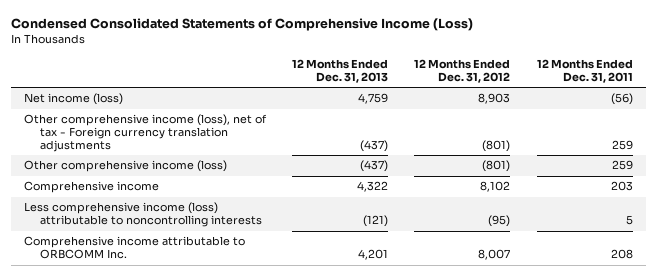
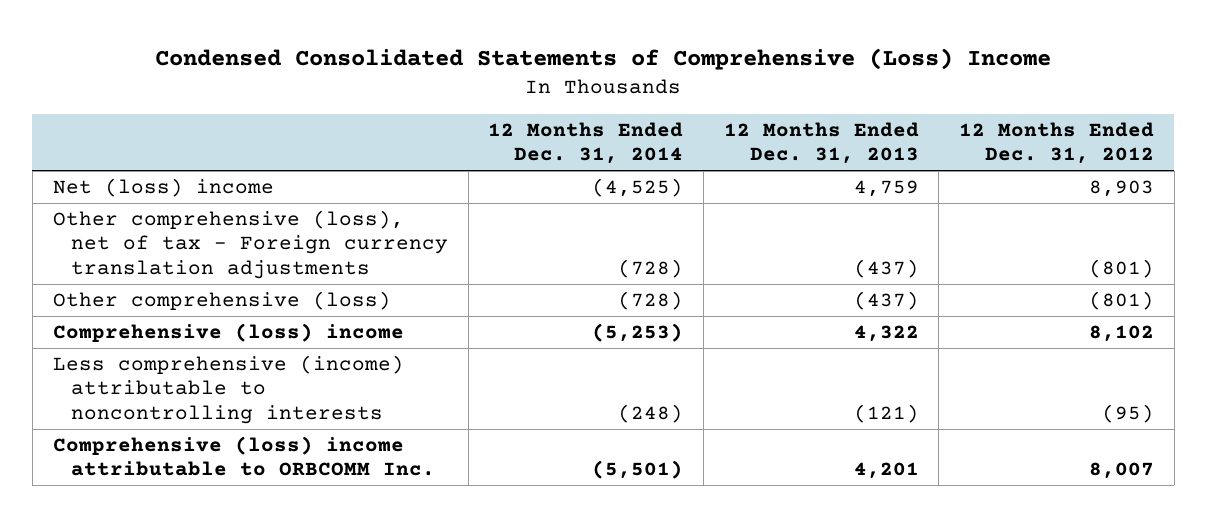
[10,17,473,31] Condensed Consolidated Statements of Comprehensive Income (Loss) -> [155,47,1052,70] Condensed Consolidated Statements of Comprehensive (Loss) Income
[536,59,633,84] 12 Months Ended Dec. 31, 2011 -> none
none -> [488,121,684,165] 12 Months Ended Dec. 31, 2014
[23,93,123,106] Net income (loss) -> [52,177,274,197] Net (loss) income
[23,114,267,153] Other comprehensive income (loss), net of tax - Foreign currency translation adjustments -> [52,209,448,279] Other comprehensive (loss), net of tax - Foreign currency translation adjustments
[23,160,227,173] Other comprehensive income (loss) -> [52,290,391,310] Other comprehensive (loss)
[23,181,159,194] Comprehensive income -> [52,322,404,342] Comprehensive (loss) income
[23,202,262,228] Less comprehensive income (loss) attributable to noncontrolling interests -> [52,354,404,424] Less comprehensive (income) attributable to noncontrolling interests
[23,236,245,260] Comprehensive income attributable to ORBCOMM Inc. -> [52,435,435,477] Comprehensive (loss) income attributable to ORBCOMM Inc.

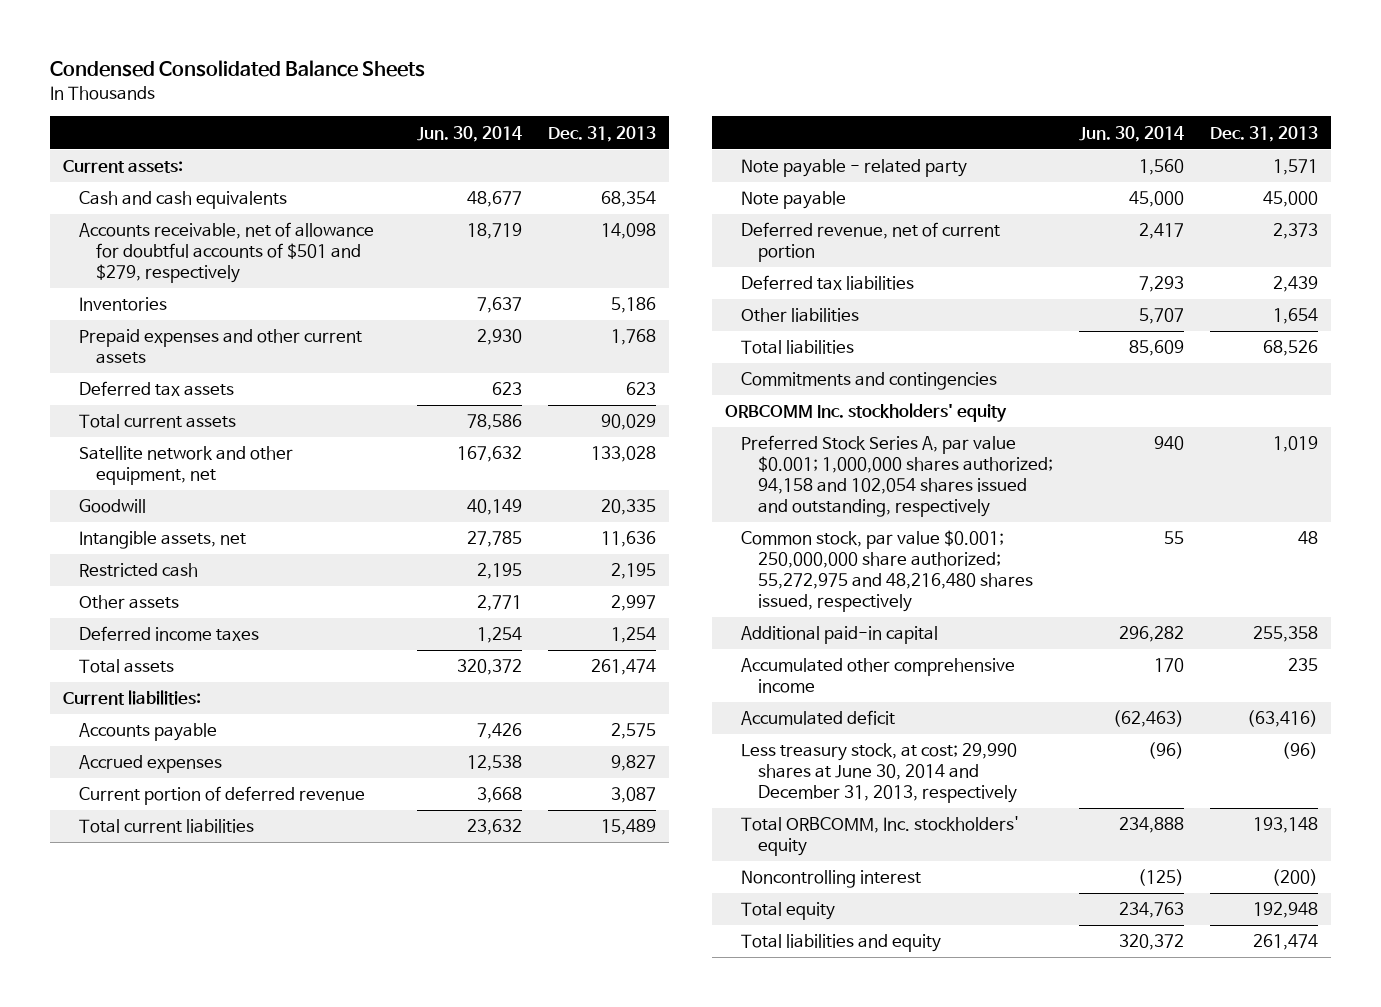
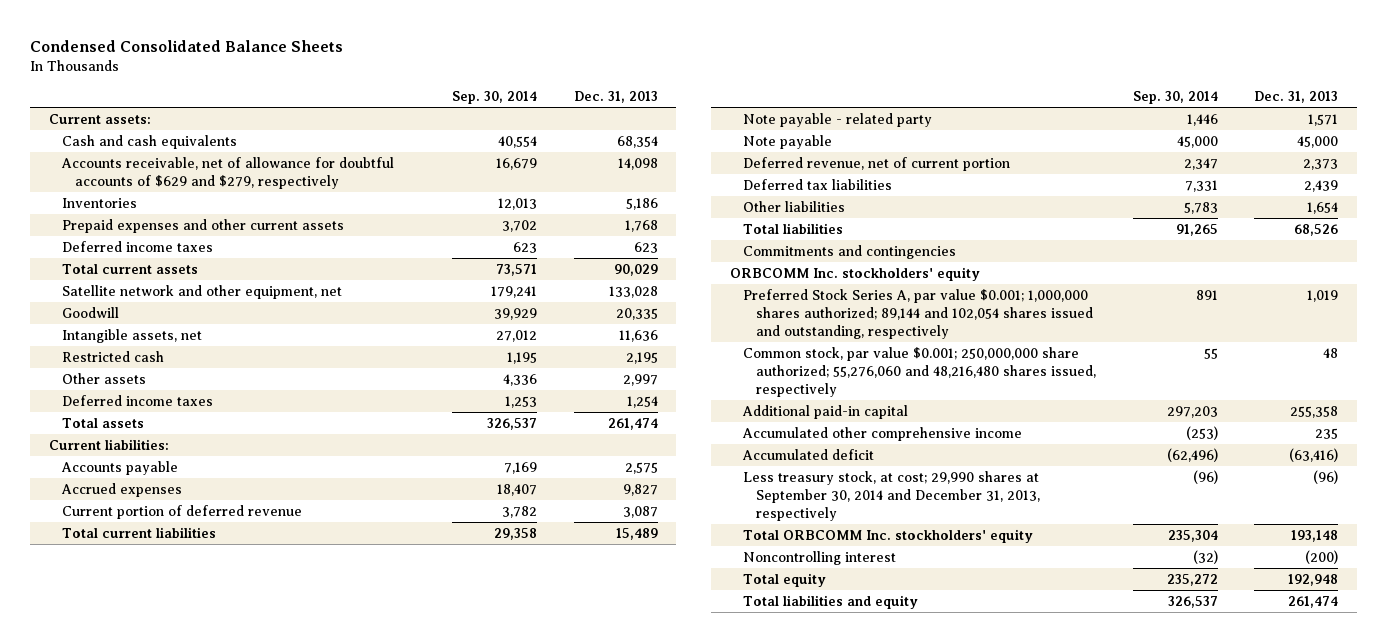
[417,125,523,142] Jun. 30, 2014 -> none
none -> [451,91,537,105] Sep. 30, 2014
[79,222,375,283] Accounts receivable, net of allowance for doubtful accounts of $501 and $279, respectively -> [60,156,394,189] Accounts receivable, net of allowance for doubtful accounts of $629 and $279, respectively
[79,381,235,397] Deferred tax assets -> [61,240,213,252] Deferred income taxes
[741,435,1053,517] Preferred Stock Series A, par value $0.001; 1,000,000 shares authorized; 94,158 and 102,054 shares issued and outstanding, respectively -> [742,288,1093,340] Preferred Stock Series A, par value $0.001; 1,000,000 shares authorized; 89,144 and 102,054 shares issued and outstanding, respectively
[741,530,1033,612] Common stock, par value $0.001; 250,000,000 share authorized; 55,272,975 and 48,216,480 shares issued, respectively -> [742,346,1096,398] Common stock, par value $0.001; 250,000,000 share authorized; 55,276,060 and 48,216,480 shares issued, respectively
[741,743,1018,803] Less treasury stock, at cost; 29,990 shares at June 30, 2014 and December 31, 2013, respectively -> [742,470,1040,522] Less treasury stock, at cost; 29,990 shares at September 30, 2014 and December 31, 2013, respectively
[741,816,1020,857] Total ORBCOMM, Inc. stockholders' equity -> [742,528,1033,543] Total ORBCOMM Inc. stockholders' equity

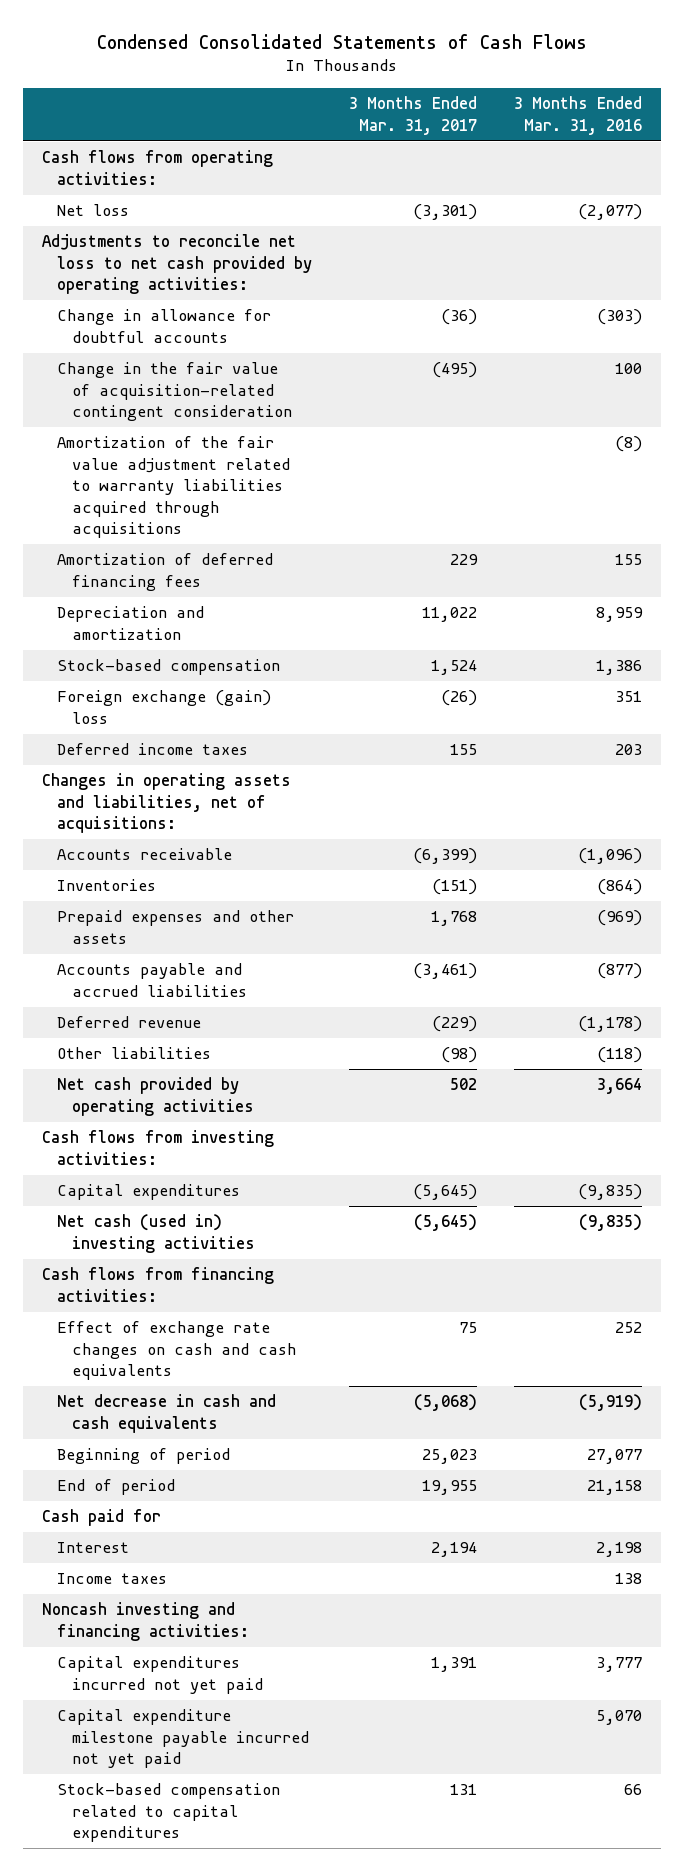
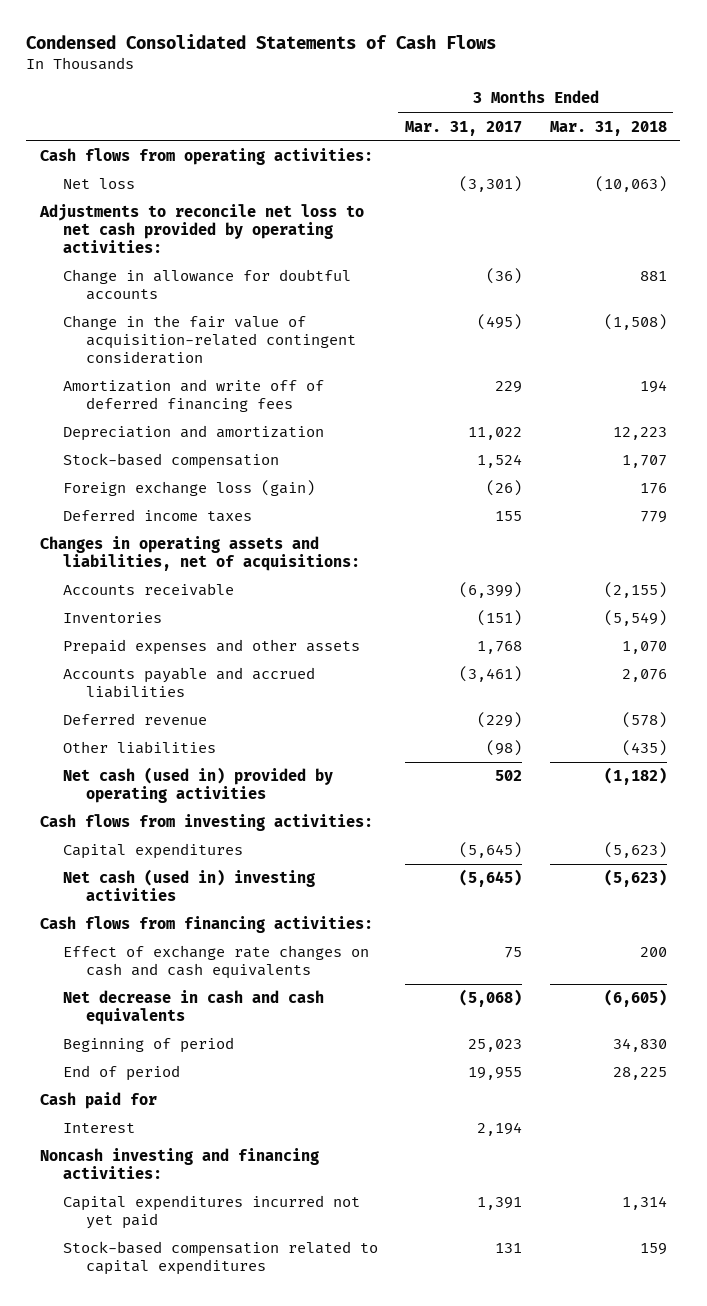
[514,96,643,135] 3 Months Ended Mar. 31, 2016 -> none
none -> [549,120,667,136] Mar. 31, 2018
[56,436,291,538] Amortization of the fair value adjustment related to warranty liabilities acquired through acquisitions -> none
[56,553,273,591] Amortization of deferred financing fees -> [62,379,324,413] Amortization and write off of deferred financing fees
[56,690,271,724] Foreign exchange (gain) loss -> [62,480,315,497] Foreign exchange loss (gain)
[56,1077,255,1116] Net cash provided by operating activities -> [62,767,333,804] Net cash (used in) provided by operating activities
[56,1573,167,1585] Income taxes -> none
[56,1709,310,1769] Capital expenditure milestone payable incurred not yet paid -> none

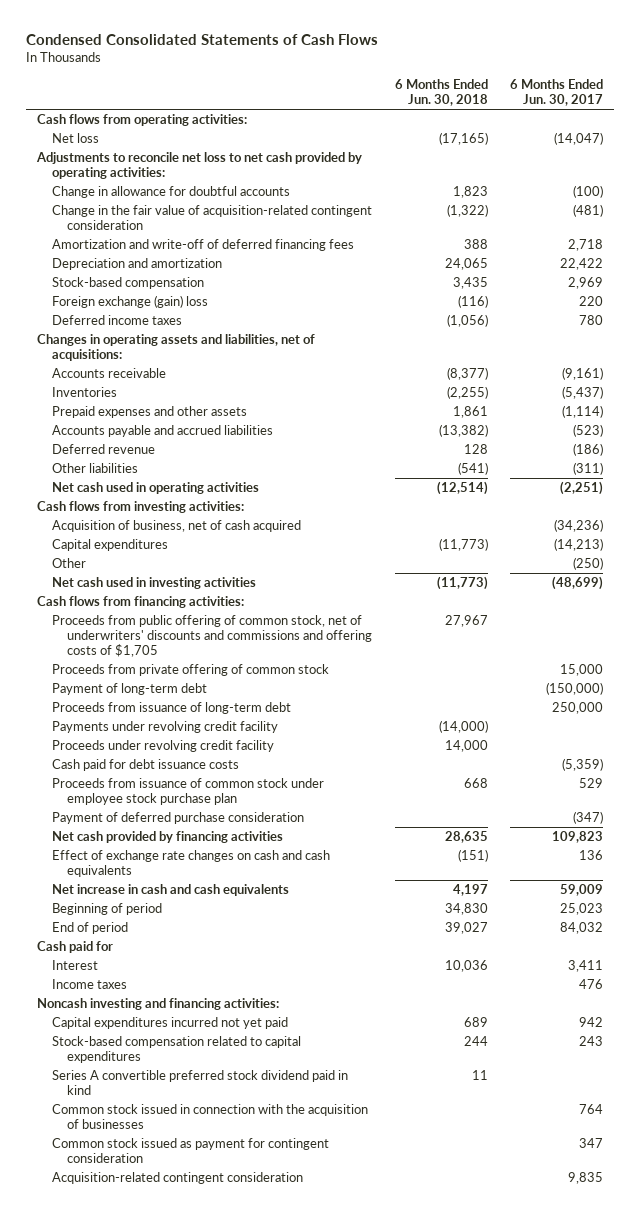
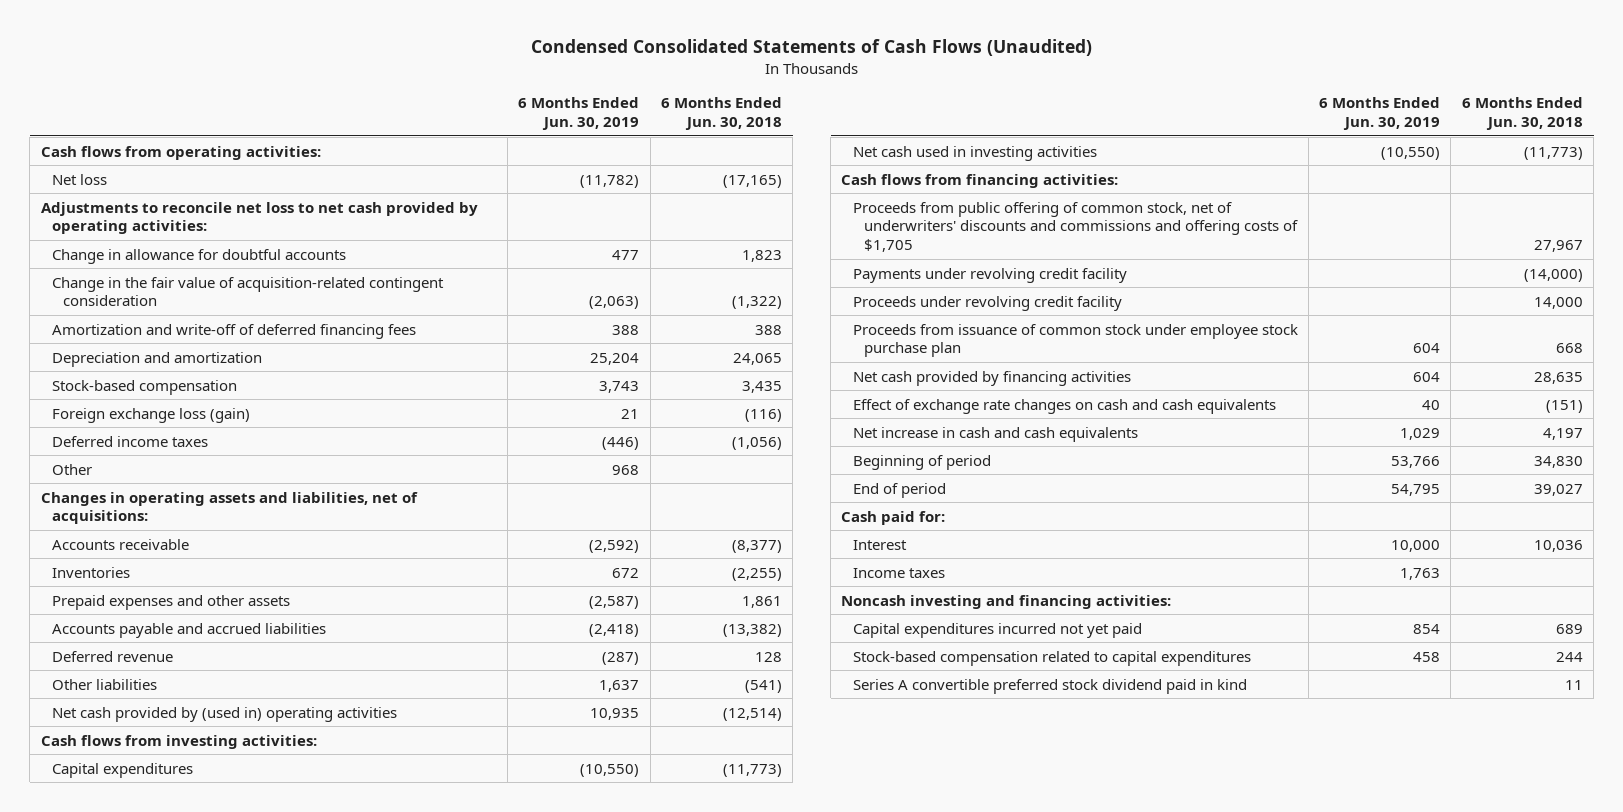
[25,34,378,46] Condensed Consolidated Statements of Cash Flows -> [530,39,1092,57] Condensed Consolidated Statements of Cash Flows (Unaudited)
[510,78,604,106] 6 Months Ended Jun. 30, 2017 -> none
none -> [518,97,640,131] 6 Months Ended Jun. 30, 2019
[52,295,209,309] Foreign exchange (gain) loss -> [51,407,250,423] Foreign exchange loss (gain)
[52,558,87,569] Other -> [51,463,92,475] Other
[52,482,260,495] Net cash used in operating activities -> [51,706,397,722] Net cash provided by (used in) operating activities
[52,520,302,533] Acquisition of business, net of cash acquired -> none
[52,664,330,677] Proceeds from private offering of common stock -> none
[52,683,208,696] Payment of long-term debt -> none
[52,702,292,715] Proceeds from issuance of long-term debt -> none
[52,759,240,772] Cash paid for debt issuance costs -> none
[52,812,305,825] Payment of deferred purchase consideration -> none
[37,941,114,954] Cash paid for -> [841,510,946,525] Cash paid for:
[52,1104,369,1130] Common stock issued in connection with the acquisition of businesses -> none
[52,1138,330,1164] Common stock issued as payment for contingent consideration -> none
[52,1172,304,1185] Acquisition-related contingent consideration -> none

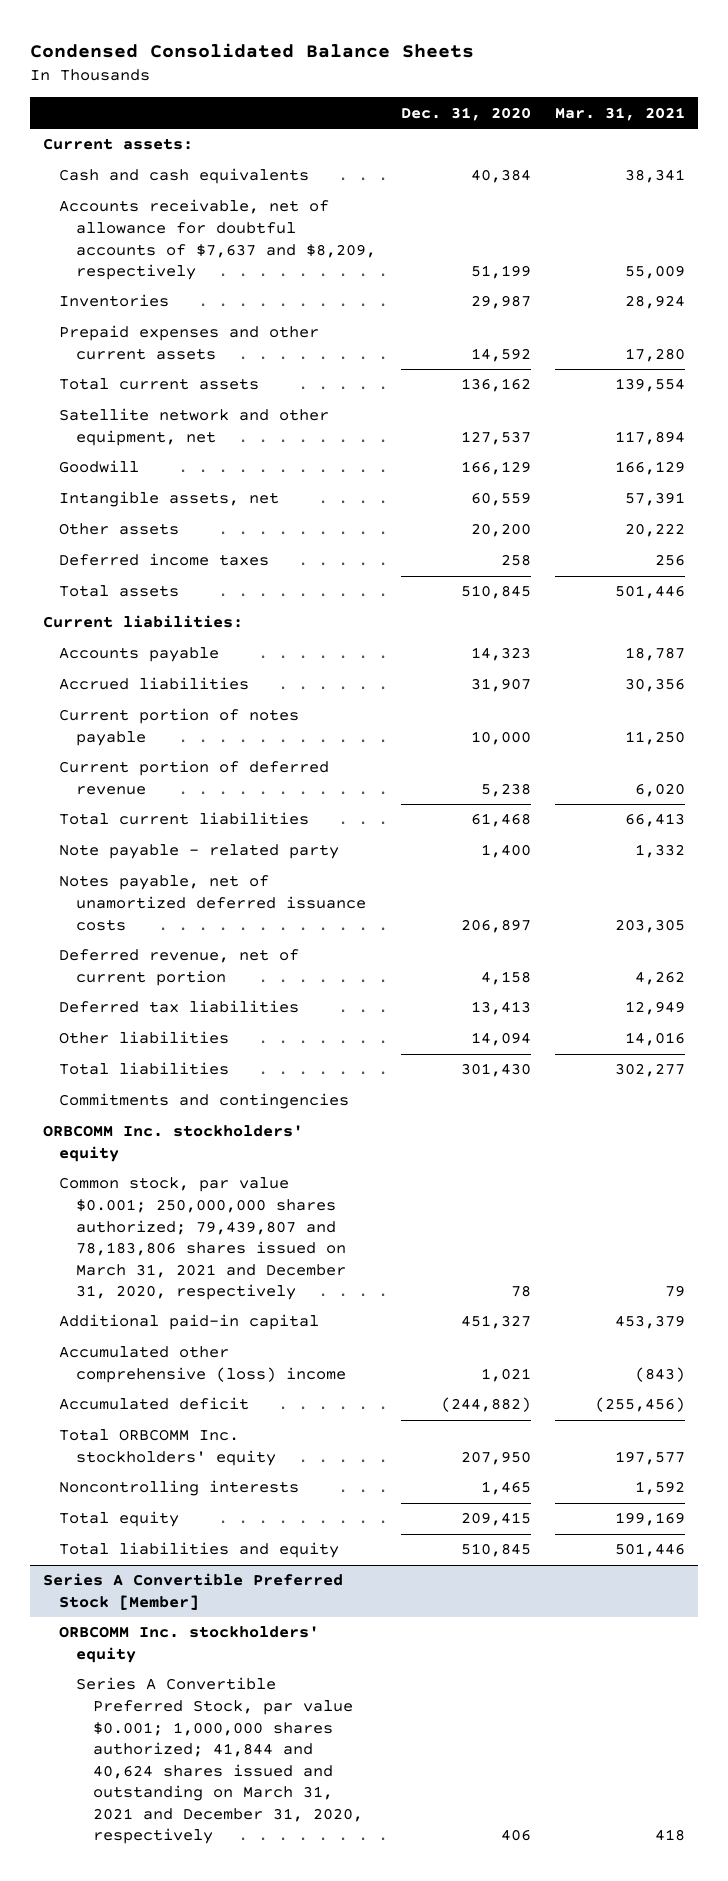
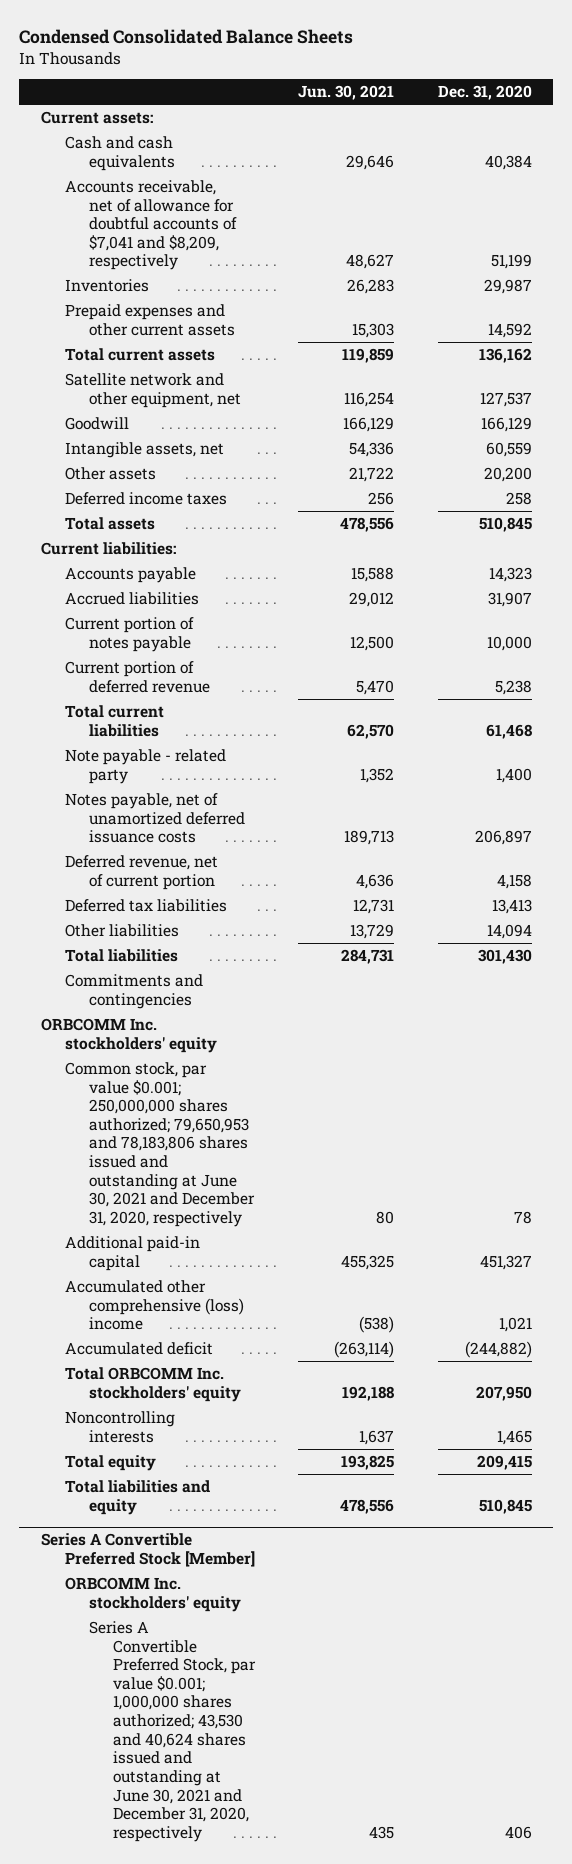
[555,106,686,121] Mar. 31, 2021 -> none
none -> [298,85,395,101] Jun. 30, 2021
[59,199,376,281] Accounts receivable, net of allowance for doubtful accounts of $7,637 and $8,209, respectively -> [64,180,238,271] Accounts receivable, net of allowance for doubtful accounts of $7,041 and $8,209, respectively
[59,1177,346,1301] Common stock, par value $0.001; 250,000,000 shares authorized; 79,439,807 and 78,183,806 shares issued on March 31, 2021 and December 31, 2020, respectively -> [64,1062,256,1227] Common stock, par value $0.001; 250,000,000 shares authorized; 79,650,953 and 78,183,806 shares issued and outstanding at June 30, 2021 and December 31, 2020, respectively
[75,1677,363,1845] Series A Convertible Preferred Stock, par value $0.001; 1,000,000 shares authorized; 41,844 and 40,624 shares issued and outstanding on March 31, 2021 and December 31, 2020, respectively -> [89,1621,257,1842] Series A Convertible Preferred Stock, par value $0.001; 1,000,000 shares authorized; 43,530 and 40,624 shares issued and outstanding at June 30, 2021 and December 31, 2020, respectively

